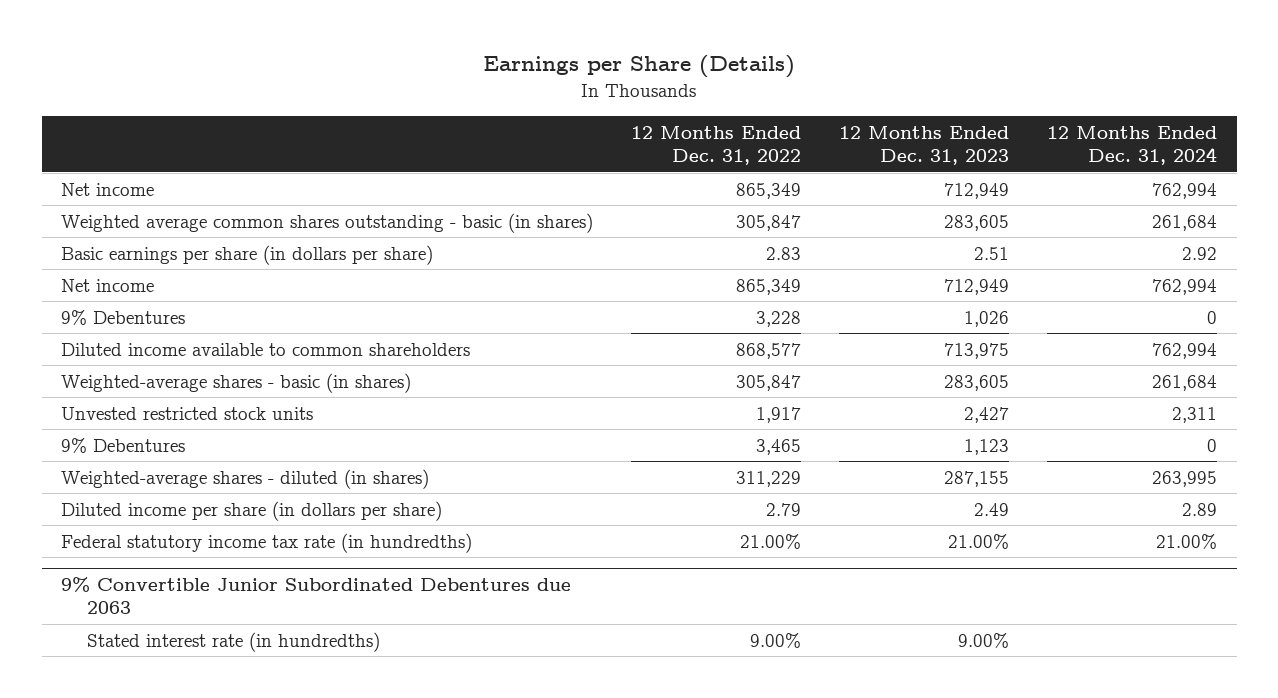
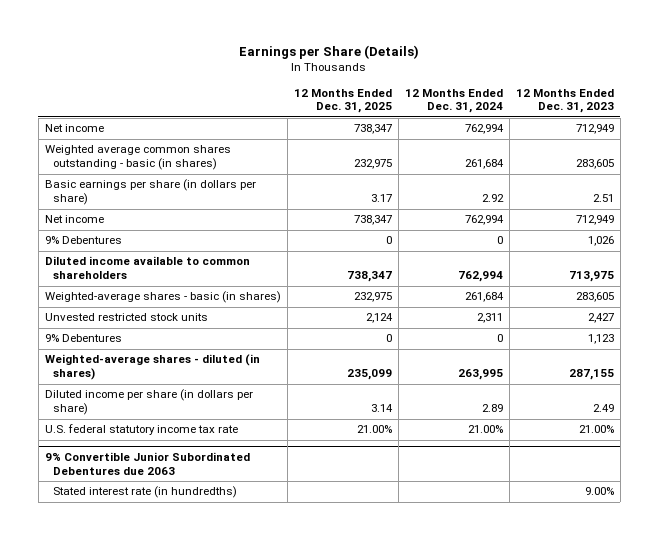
[630,126,801,166] 12 Months Ended Dec. 31, 2022 -> none
none -> [293,88,392,114] 12 Months Ended Dec. 31, 2025
[60,532,472,553] Federal statutory income tax rate (in hundredths) -> [44,424,238,436] U.S. federal statutory income tax rate

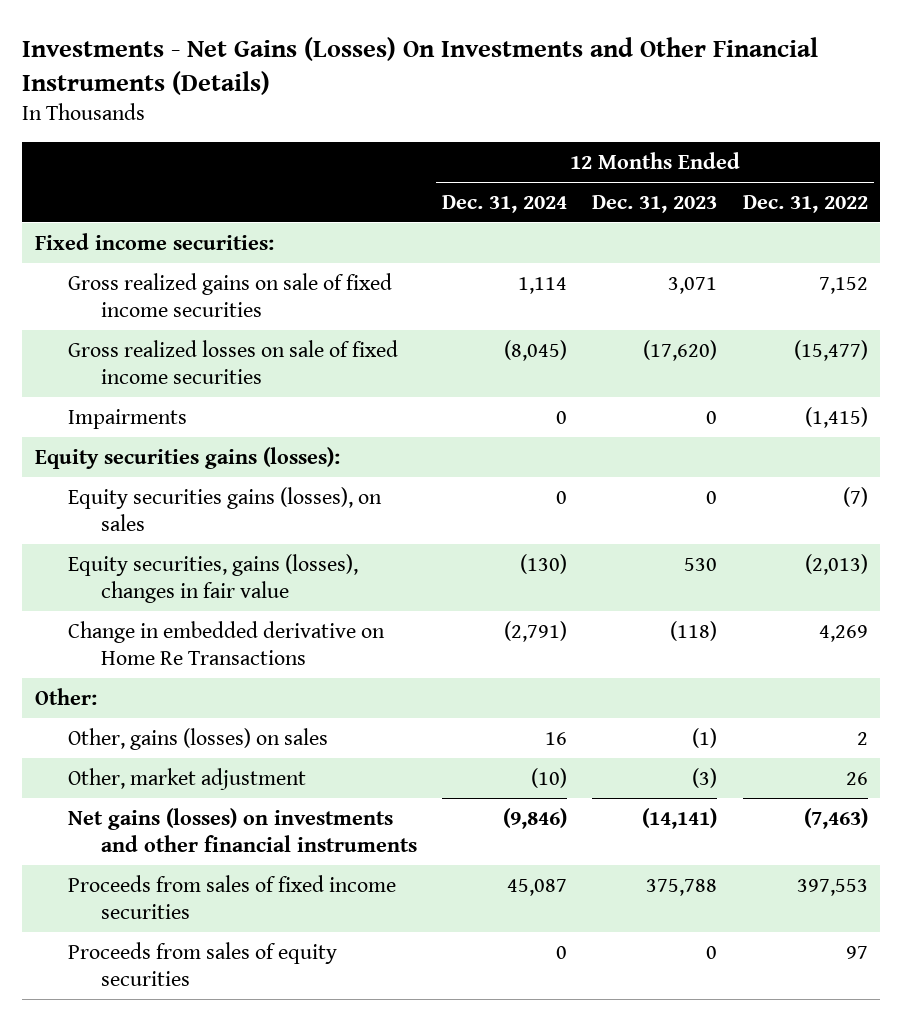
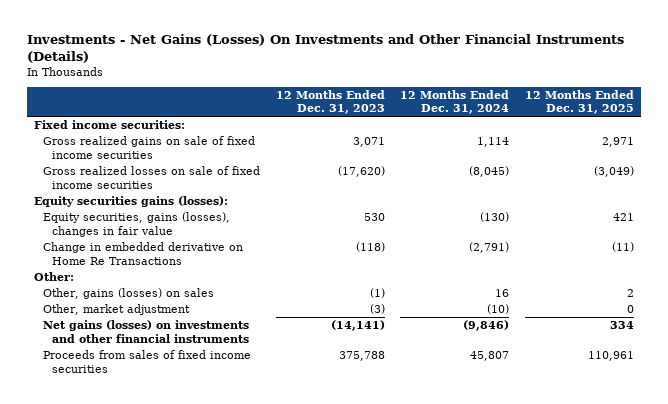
[742,194,868,213] Dec. 31, 2022 -> none
none -> [524,89,634,115] 12 Months Ended Dec. 31, 2025
[68,408,188,429] Impairments -> none
[68,486,383,532] Equity securities gains (losses), on sales -> none
[68,941,338,987] Proceeds from sales of equity securities -> none
[507,878,568,896] 45,087 -> [470,351,510,362] 45,807

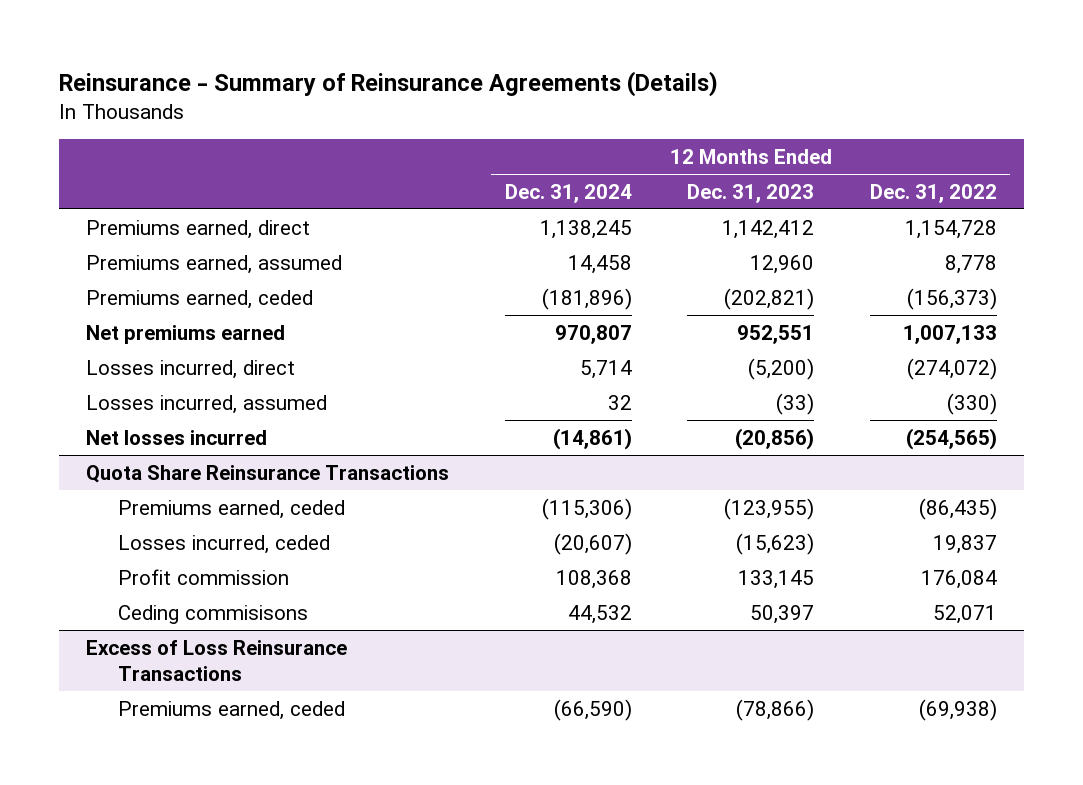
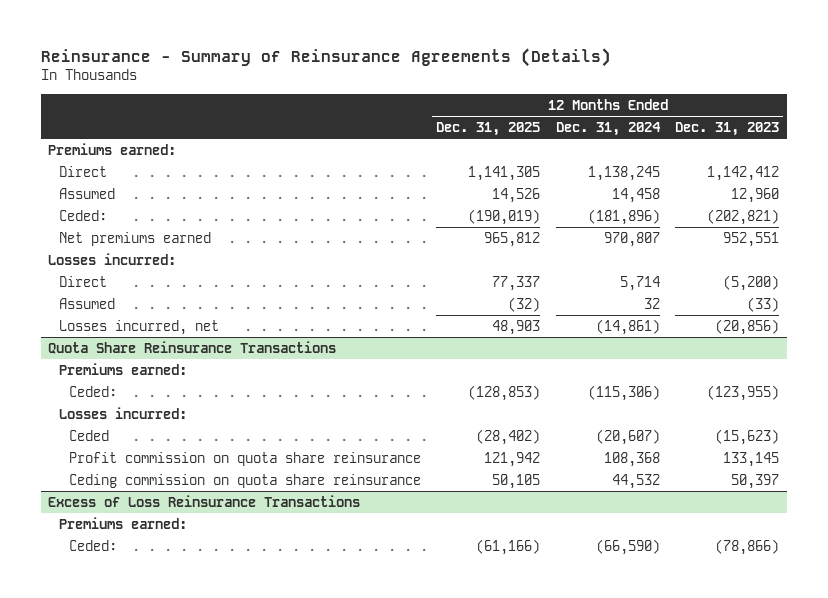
[869,183,997,203] Dec. 31, 2022 -> none
none -> [436,121,541,136] Dec. 31, 2025
none -> [48,142,177,155] Premiums earned:
[86,219,311,239] Premiums earned, direct -> [58,165,107,177] Direct
[86,254,343,274] Premiums earned, assumed -> [58,187,115,199] Assumed
[86,289,314,309] Premiums earned, ceded -> [58,209,107,221] Ceded:
none -> [48,252,177,265] Losses incurred:
[86,359,296,379] Losses incurred, direct -> [58,275,107,287] Direct
[86,394,328,414] Losses incurred, assumed -> [58,297,115,309] Assumed
[86,429,268,445] Net losses incurred -> [58,319,219,335] Losses incurred, net
none -> [58,362,187,375] Premiums earned:
[117,499,345,519] Premiums earned, ceded -> [68,385,117,397] Ceded:
none -> [58,406,187,419] Losses incurred:
[117,534,330,554] Losses incurred, ceded -> [68,429,109,441] Ceded
[117,568,289,585] Profit commission -> [68,451,421,466] Profit commission on quota share reinsurance
[117,604,308,624] Ceding commisisons -> [68,473,421,488] Ceding commission on quota share reinsurance
none -> [58,516,187,529] Premiums earned:
[117,700,345,720] Premiums earned, ceded -> [68,539,117,551] Ceded:

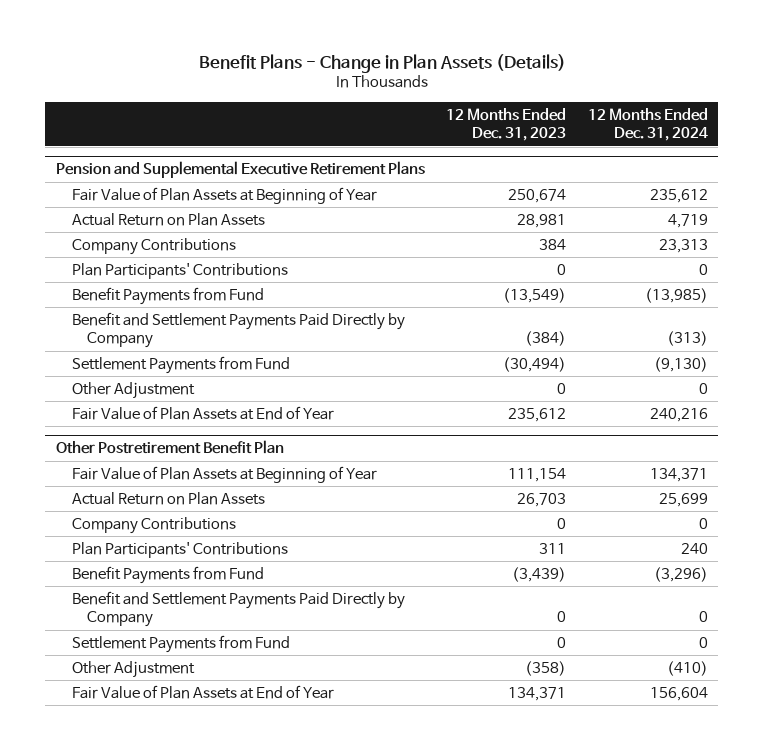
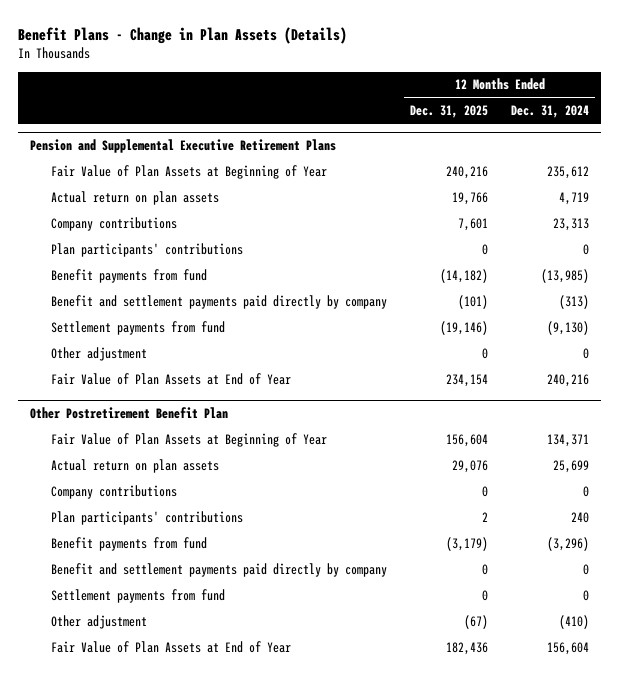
[446,107,567,142] 12 Months Ended Dec. 31, 2023 -> none
none -> [410,105,489,119] Dec. 31, 2025
[71,212,265,226] Actual Return on Plan Assets -> [51,190,220,205] Actual return on plan assets
[71,237,236,255] Company Contributions -> [51,216,178,231] Company contributions
[71,262,288,279] Plan Participants' Contributions -> [51,242,244,257] Plan participants' contributions
[71,286,264,305] Benefit Payments from Fund -> [51,268,208,283] Benefit payments from fund
[71,311,405,349] Benefit and Settlement Payments Paid Directly by Company -> [51,294,388,309] Benefit and settlement payments paid directly by company
[71,355,290,374] Settlement Payments from Fund -> [51,320,226,335] Settlement payments from fund
[71,381,195,399] Other Adjustment -> [51,346,148,361] Other adjustment
[71,491,265,505] Actual Return on Plan Assets -> [51,458,220,473] Actual return on plan assets
[71,516,236,534] Company Contributions -> [51,484,178,499] Company contributions
[71,541,288,558] Plan Participants' Contributions -> [51,510,244,525] Plan participants' contributions
[71,565,264,584] Benefit Payments from Fund -> [51,536,208,551] Benefit payments from fund
[71,590,405,628] Benefit and Settlement Payments Paid Directly by Company -> [51,562,388,577] Benefit and settlement payments paid directly by company
[71,634,290,653] Settlement Payments from Fund -> [51,588,226,603] Settlement payments from fund
[71,660,195,678] Other Adjustment -> [51,614,148,629] Other adjustment

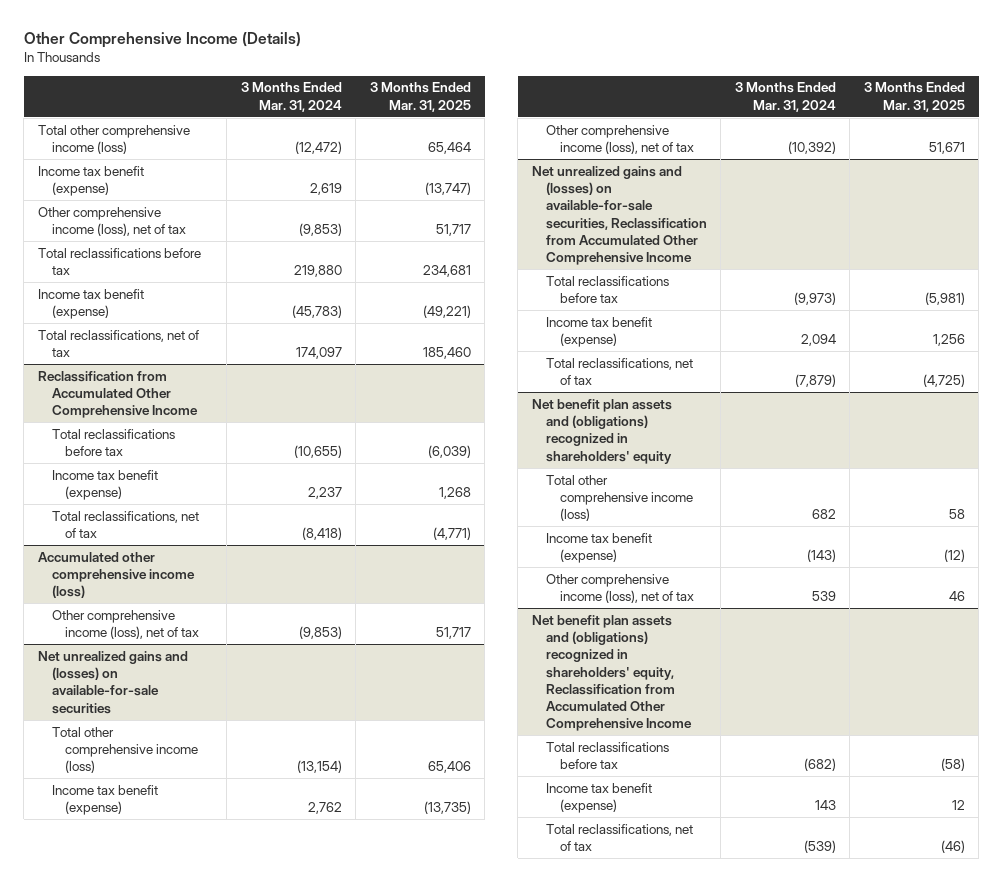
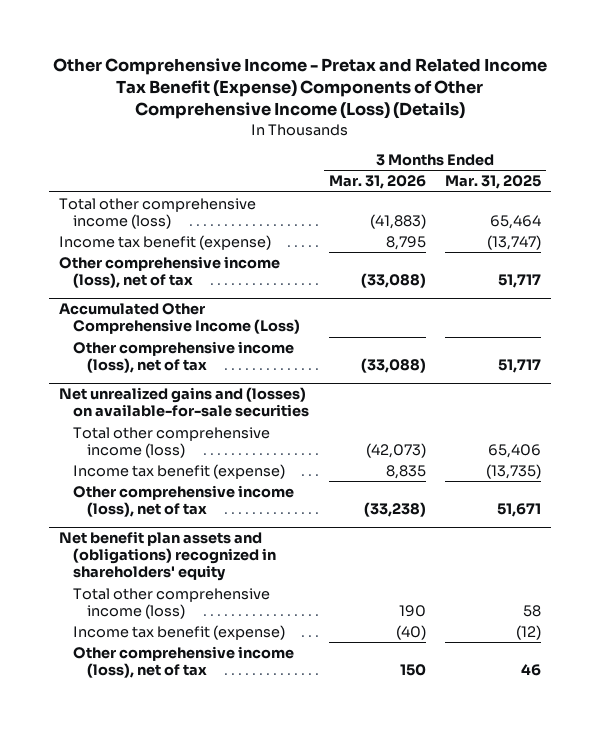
[23,32,301,49] Other Comprehensive Income (Details) -> [52,58,547,120] Other Comprehensive Income - Pretax and Related Income Tax Benefit (Expense) Components of Other Comprehensive Income (Loss) (Details)
[240,82,342,112] 3 Months Ended Mar. 31, 2024 -> none
none -> [328,175,426,190] Mar. 31, 2026
[37,247,201,276] Total reclassifications before tax -> none
[37,288,144,320] Income tax benefit (expense) -> none
[37,329,199,358] Total reclassifications, net of tax -> none
[37,370,198,419] Reclassification from Accumulated Other Comprehensive Income -> none
[51,428,175,457] Total reclassifications before tax -> none
[51,469,158,501] Income tax benefit (expense) -> none
[51,510,199,539] Total reclassifications, net of tax -> none
[37,551,195,599] Accumulated other comprehensive income (loss) -> [58,303,300,335] Accumulated Other Comprehensive Income (Loss)
[531,165,707,266] Net unrealized gains and (losses) on available-for-sale securities, Reclassification from Accumulated Other Comprehensive Income -> none
[545,275,669,304] Total reclassifications before tax -> none
[545,316,652,348] Income tax benefit (expense) -> none
[545,357,693,386] Total reclassifications, net of tax -> none
[531,614,692,732] Net benefit plan assets and (obligations) recognized in shareholders' equity, Reclassification from Accumulated Other Comprehensive Income -> none
[545,741,669,770] Total reclassifications before tax -> none
[545,782,652,814] Income tax benefit (expense) -> none
[545,823,693,852] Total reclassifications, net of tax -> none

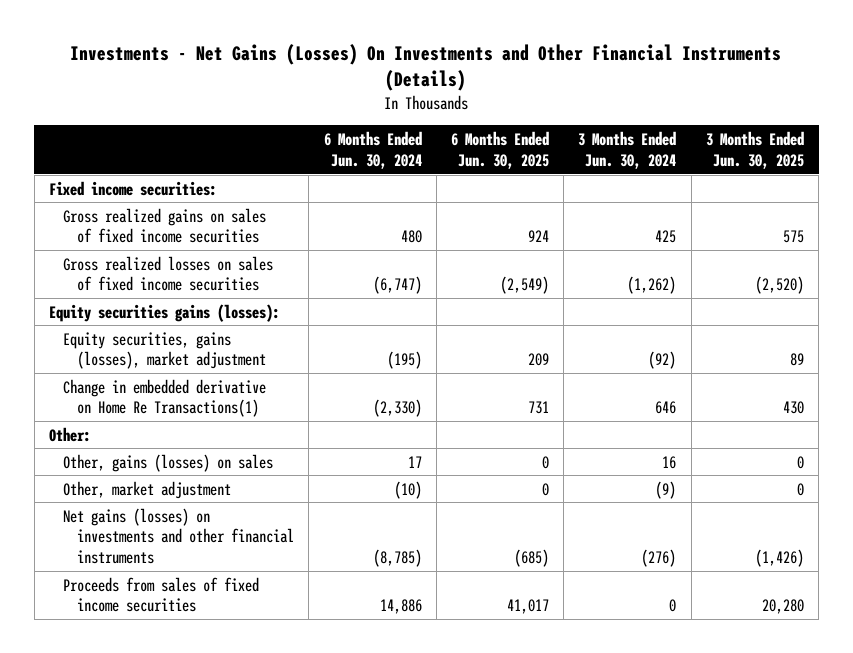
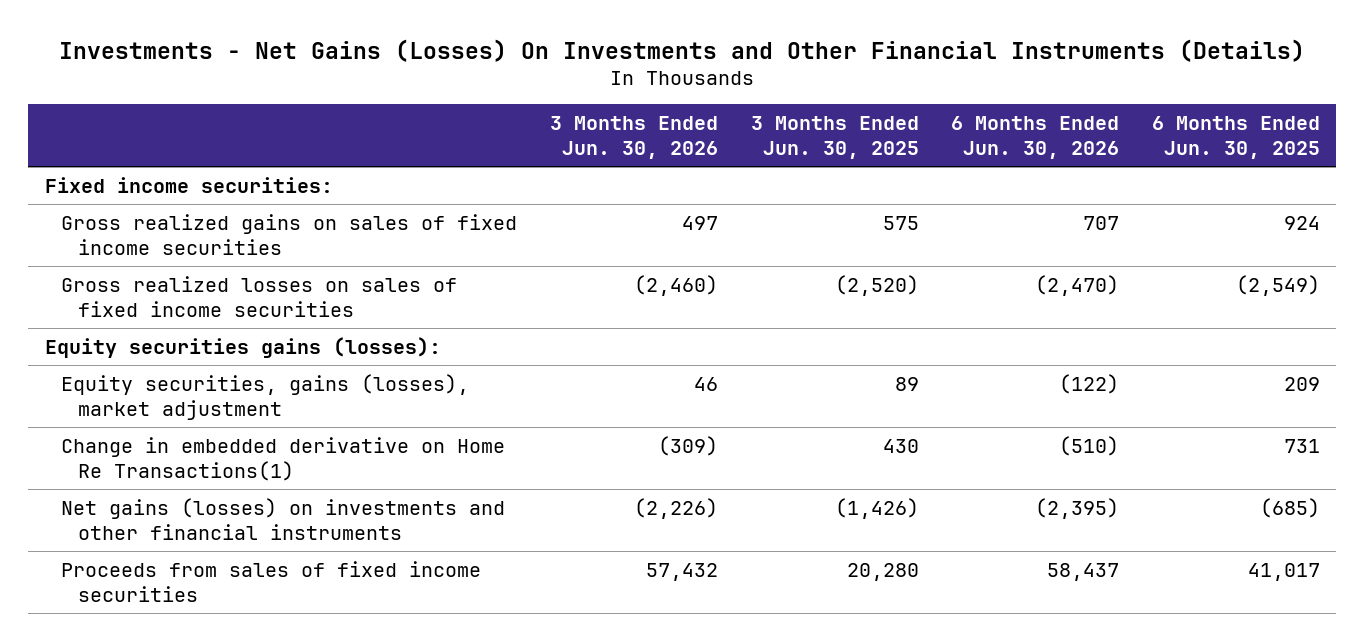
[323,130,422,169] 6 Months Ended Jun. 30, 2024 -> none
[578,130,677,169] 3 Months Ended Jun. 30, 2024 -> none
none -> [549,116,718,159] 3 Months Ended Jun. 30, 2026
none -> [951,116,1120,159] 6 Months Ended Jun. 30, 2026
[48,426,91,442] Other: -> none
[63,453,274,472] Other, gains (losses) on sales -> none
[63,480,232,499] Other, market adjustment -> none

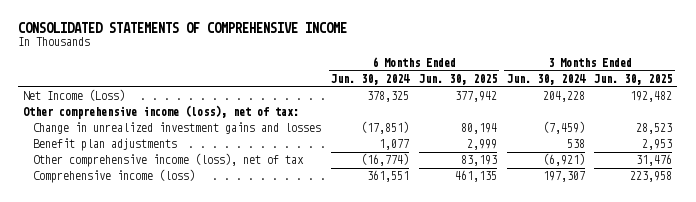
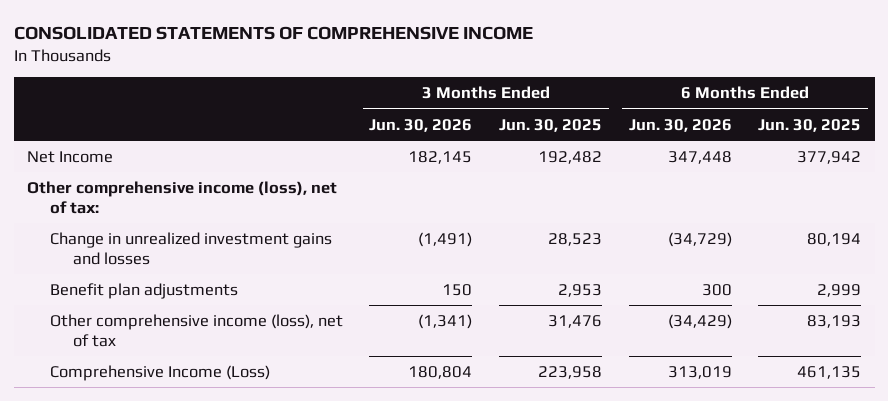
[331,74,411,86] Jun. 30, 2024 -> none
[506,74,586,86] Jun. 30, 2024 -> none
none -> [369,118,473,132] Jun. 30, 2026
none -> [628,118,732,132] Jun. 30, 2026
[23,89,126,102] Net Income (Loss) -> [26,150,113,163] Net Income
[33,169,196,184] Comprehensive income (loss) -> [49,364,270,381] Comprehensive Income (Loss)

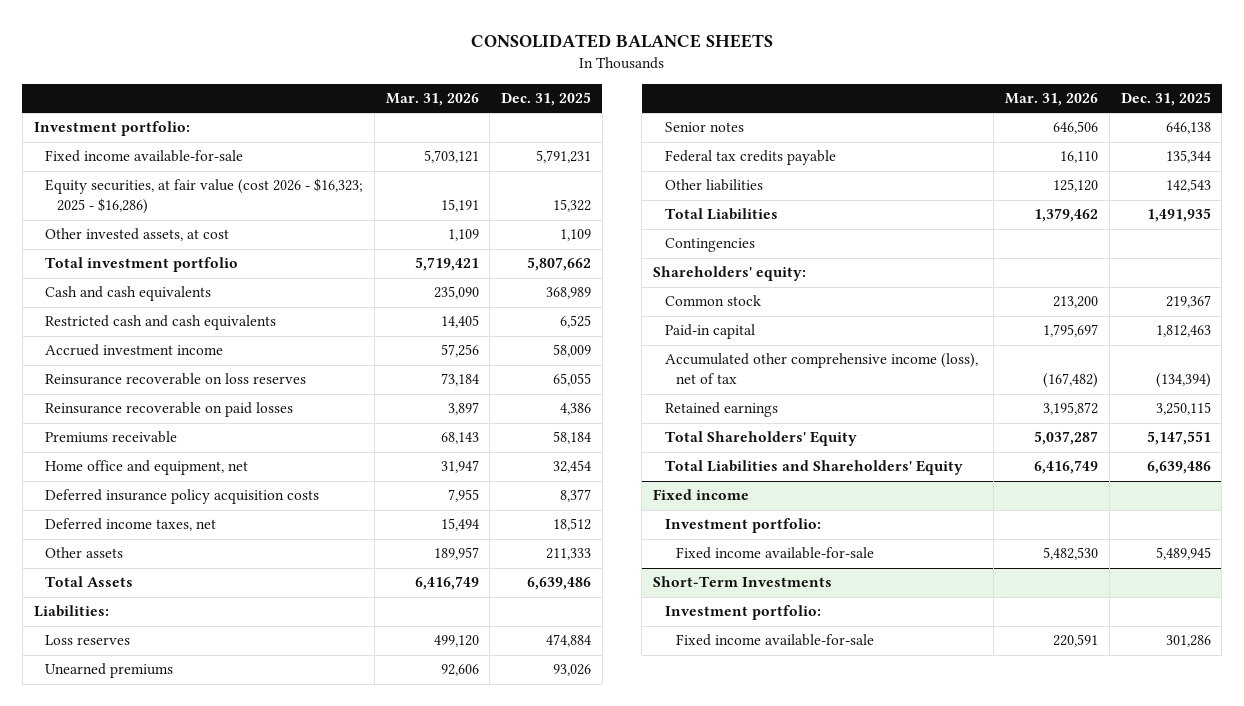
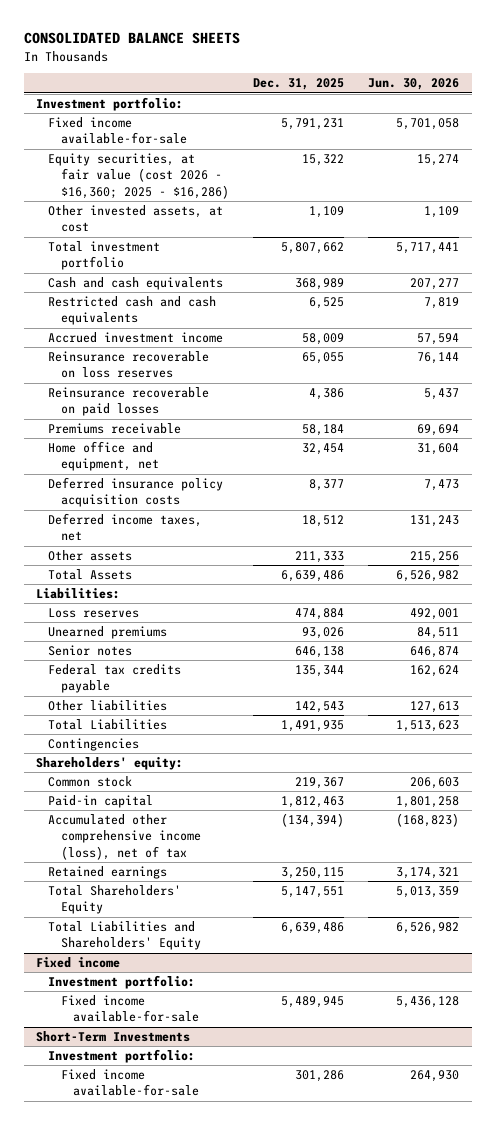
[385,93,479,107] Mar. 31, 2026 -> none
none -> [368,78,460,91] Jun. 30, 2026
[45,178,364,215] Equity securities, at fair value (cost 2026 - $16,323; 2025 - $16,286) -> [48,153,229,199] Equity securities, at fair value (cost 2026 - $16,360; 2025 - $16,286)

